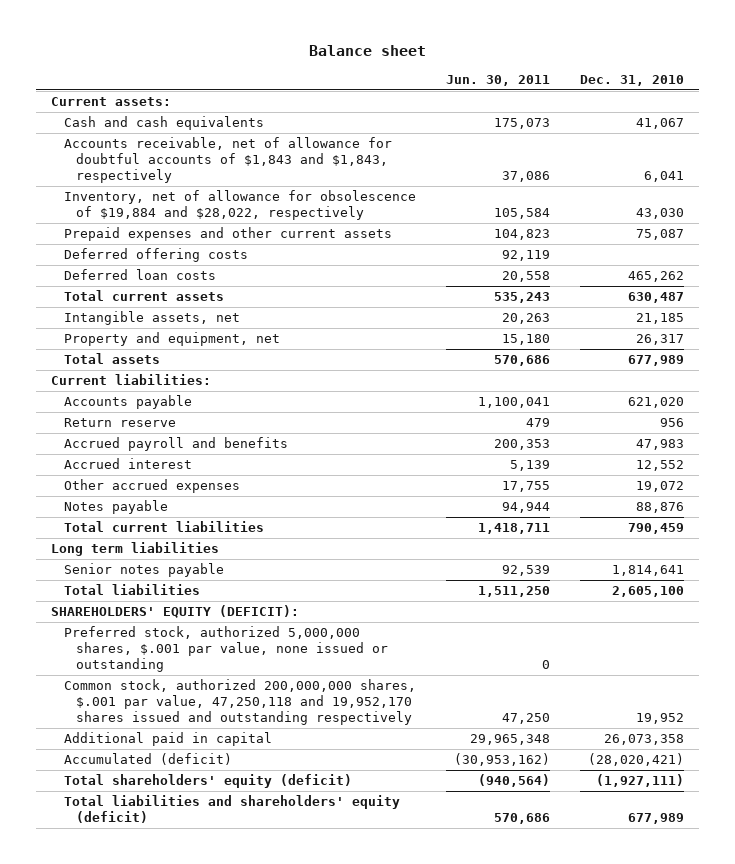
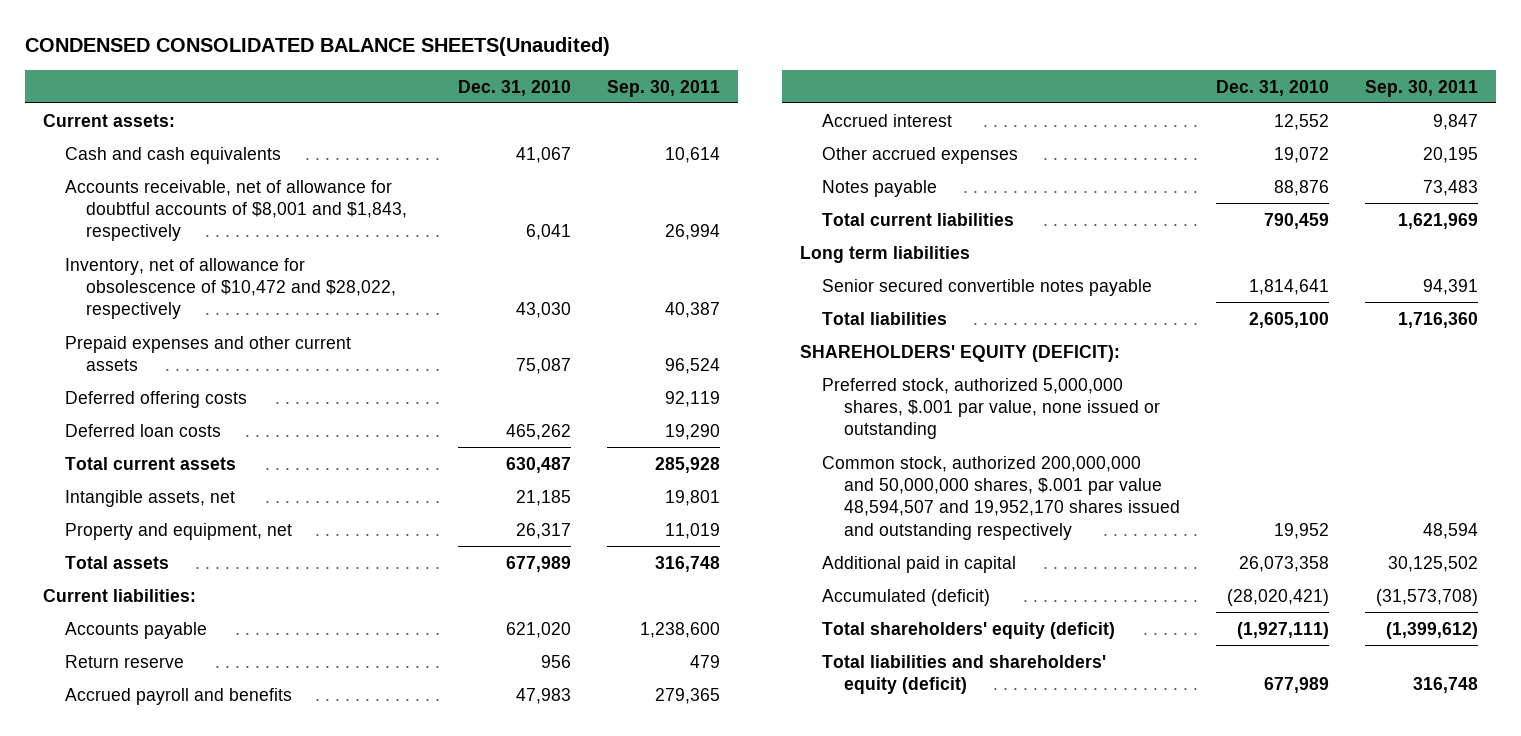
[308,44,426,56] Balance sheet -> [25,37,611,57] CONDENSED CONSOLIDATED BALANCE SHEETS(Unaudited)
[445,74,550,86] Jun. 30, 2011 -> none
none -> [607,79,721,97] Sep. 30, 2011
[63,137,392,183] Accounts receivable, net of allowance for doubtful accounts of $1,843 and $1,843, respectively -> [64,179,408,242] Accounts receivable, net of allowance for doubtful accounts of $8,001 and $1,843, respectively
[63,190,416,221] Inventory, net of allowance for obsolescence of $19,884 and $28,022, respectively -> [64,257,397,320] Inventory, net of allowance for obsolescence of $10,472 and $28,022, respectively
[63,563,224,578] Senior notes payable -> [821,278,1152,296] Senior secured convertible notes payable
[63,679,416,725] Common stock, authorized 200,000,000 shares, $.001 par value, 47,250,118 and 19,952,170 shares issued and outstanding respectively -> [821,455,1180,540] Common stock, authorized 200,000,000 and 50,000,000 shares, $.001 par value 48,594,507 and 19,952,170 shares issued and outstanding respectively

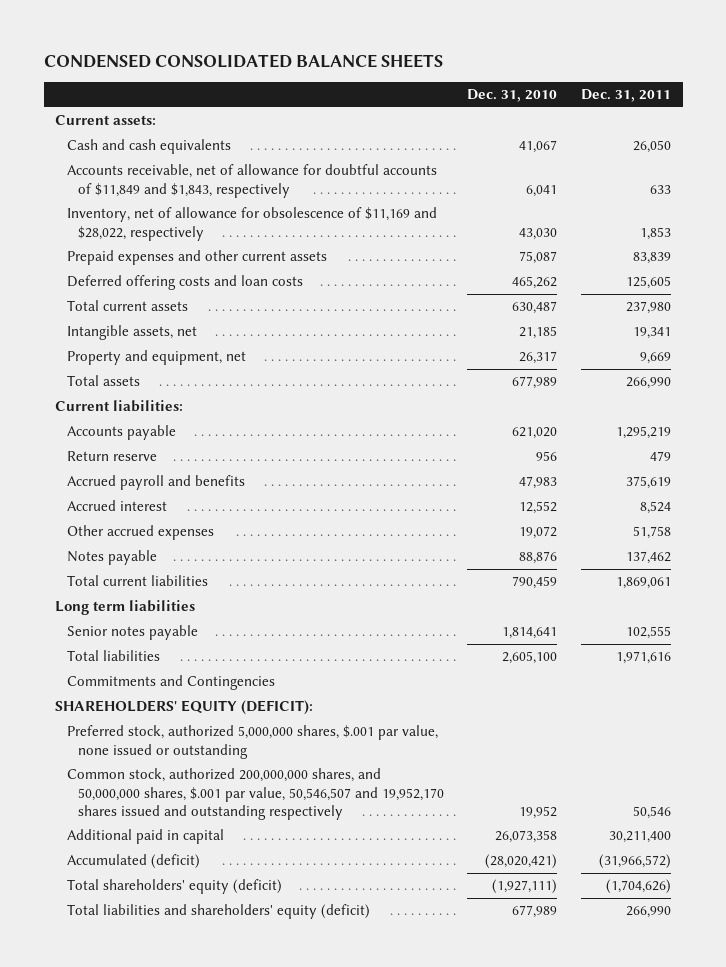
[25,37,611,57] CONDENSED CONSOLIDATED BALANCE SHEETS(Unaudited) -> [43,54,443,69] CONDENSED CONSOLIDATED BALANCE SHEETS
[607,79,721,97] Sep. 30, 2011 -> none
none -> [580,89,671,103] Dec. 31, 2011
[64,179,408,242] Accounts receivable, net of allowance for doubtful accounts of $8,001 and $1,843, respectively -> [66,164,437,198] Accounts receivable, net of allowance for doubtful accounts of $11,849 and $1,843, respectively
[64,257,397,320] Inventory, net of allowance for obsolescence of $10,472 and $28,022, respectively -> [66,207,437,241] Inventory, net of allowance for obsolescence of $11,169 and $28,022, respectively
[64,390,247,408] Deferred offering costs -> none
[64,423,221,437] Deferred loan costs -> [66,275,303,291] Deferred offering costs and loan costs
[821,278,1152,296] Senior secured convertible notes payable -> [66,625,198,641] Senior notes payable
none -> [66,675,275,691] Commitments and Contingencies
[821,455,1180,540] Common stock, authorized 200,000,000 and 50,000,000 shares, $.001 par value 48,594,507 and 19,952,170 shares issued and outstanding respectively -> [66,768,444,820] Common stock, authorized 200,000,000 shares, and 50,000,000 shares, $.001 par value, 50,546,507 and 19,952,170 shares issued and outstanding respectively

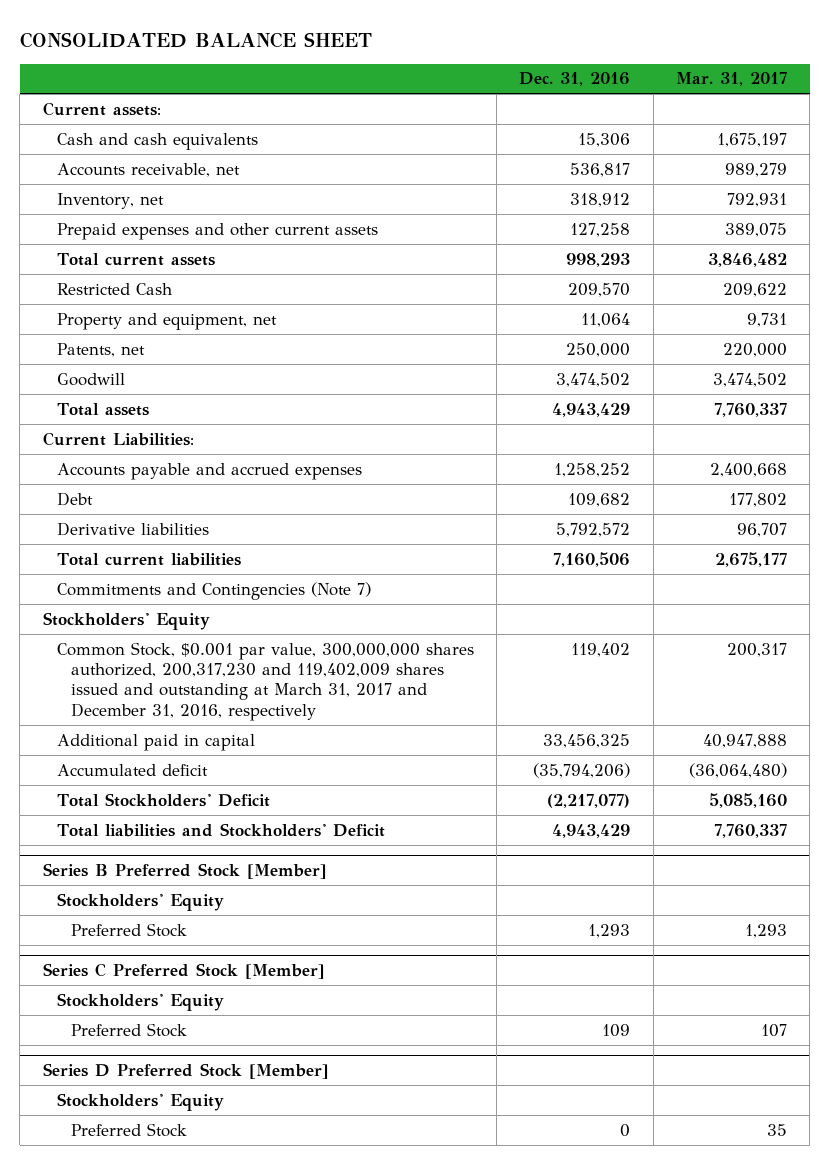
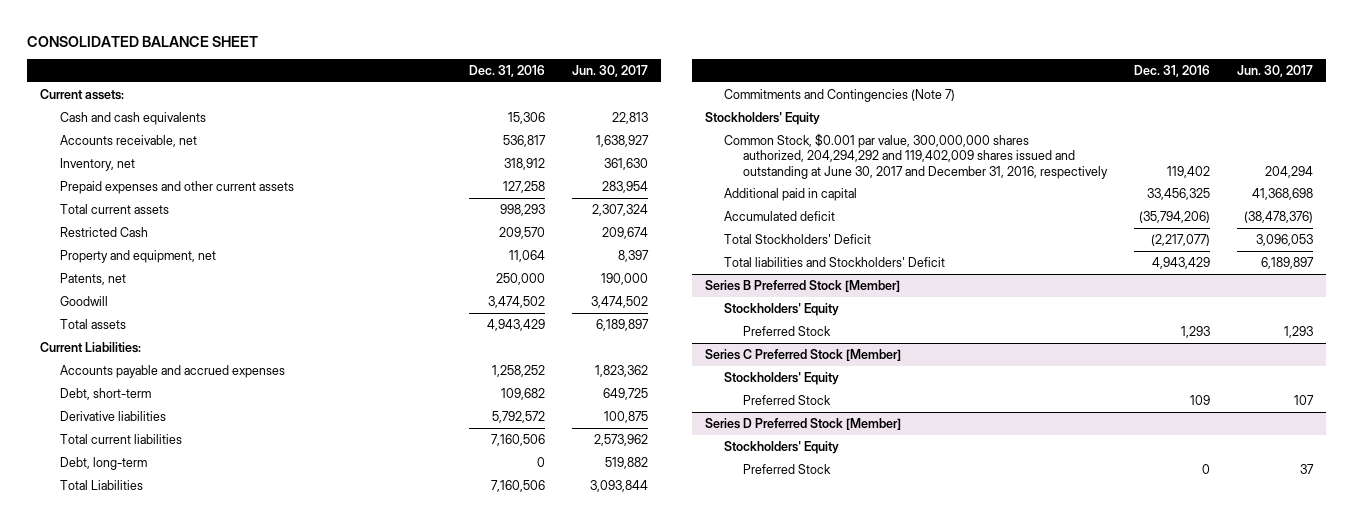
[675,72,787,87] Mar. 31, 2017 -> none
none -> [571,64,648,77] Jun. 30, 2017
[56,491,93,506] Debt -> [59,387,151,400] Debt, short-term
none -> [59,456,147,470] Debt, long-term
none -> [59,479,143,490] Total Liabilities
[56,641,474,721] Common Stock, $0.001 par value, 300,000,000 shares authorized, 200,317,230 and 119,402,009 shares issued and outstanding at March 31, 2017 and December 31, 2016, respectively -> [724,132,1109,179] Common Stock, $0.001 par value, 300,000,000 shares authorized, 204,294,292 and 119,402,009 shares issued and outstanding at June 30, 2017 and December 31, 2016, respectively

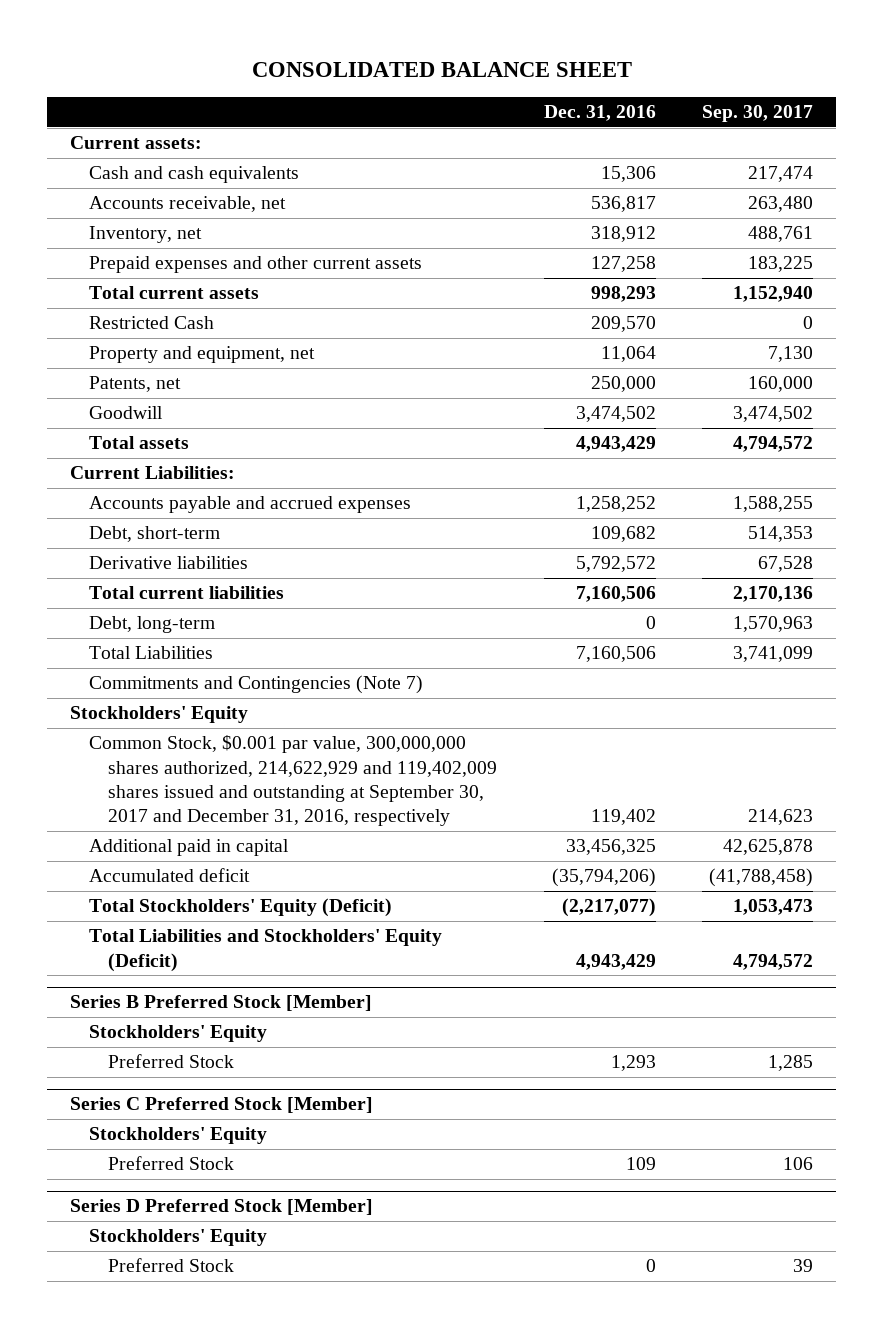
[571,64,648,77] Jun. 30, 2017 -> none
none -> [701,104,813,122] Sep. 30, 2017
[724,132,1109,179] Common Stock, $0.001 par value, 300,000,000 shares authorized, 204,294,292 and 119,402,009 shares issued and outstanding at June 30, 2017 and December 31, 2016, respectively -> [89,735,498,827] Common Stock, $0.001 par value, 300,000,000 shares authorized, 214,622,929 and 119,402,009 shares issued and outstanding at September 30, 2017 and December 31, 2016, respectively
[724,233,872,244] Total Stockholders' Deficit -> [89,898,393,918] Total Stockholders' Equity (Deficit)
[724,256,946,267] Total liabilities and Stockholders' Deficit -> [89,929,443,972] Total Liabilities and Stockholders' Equity (Deficit)

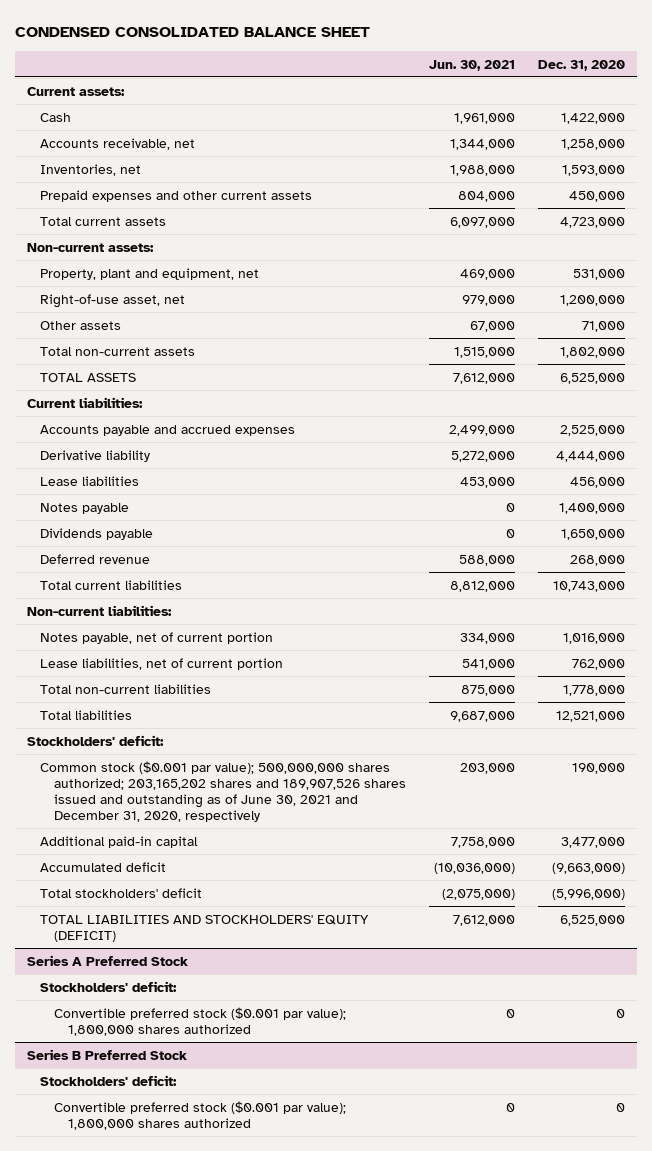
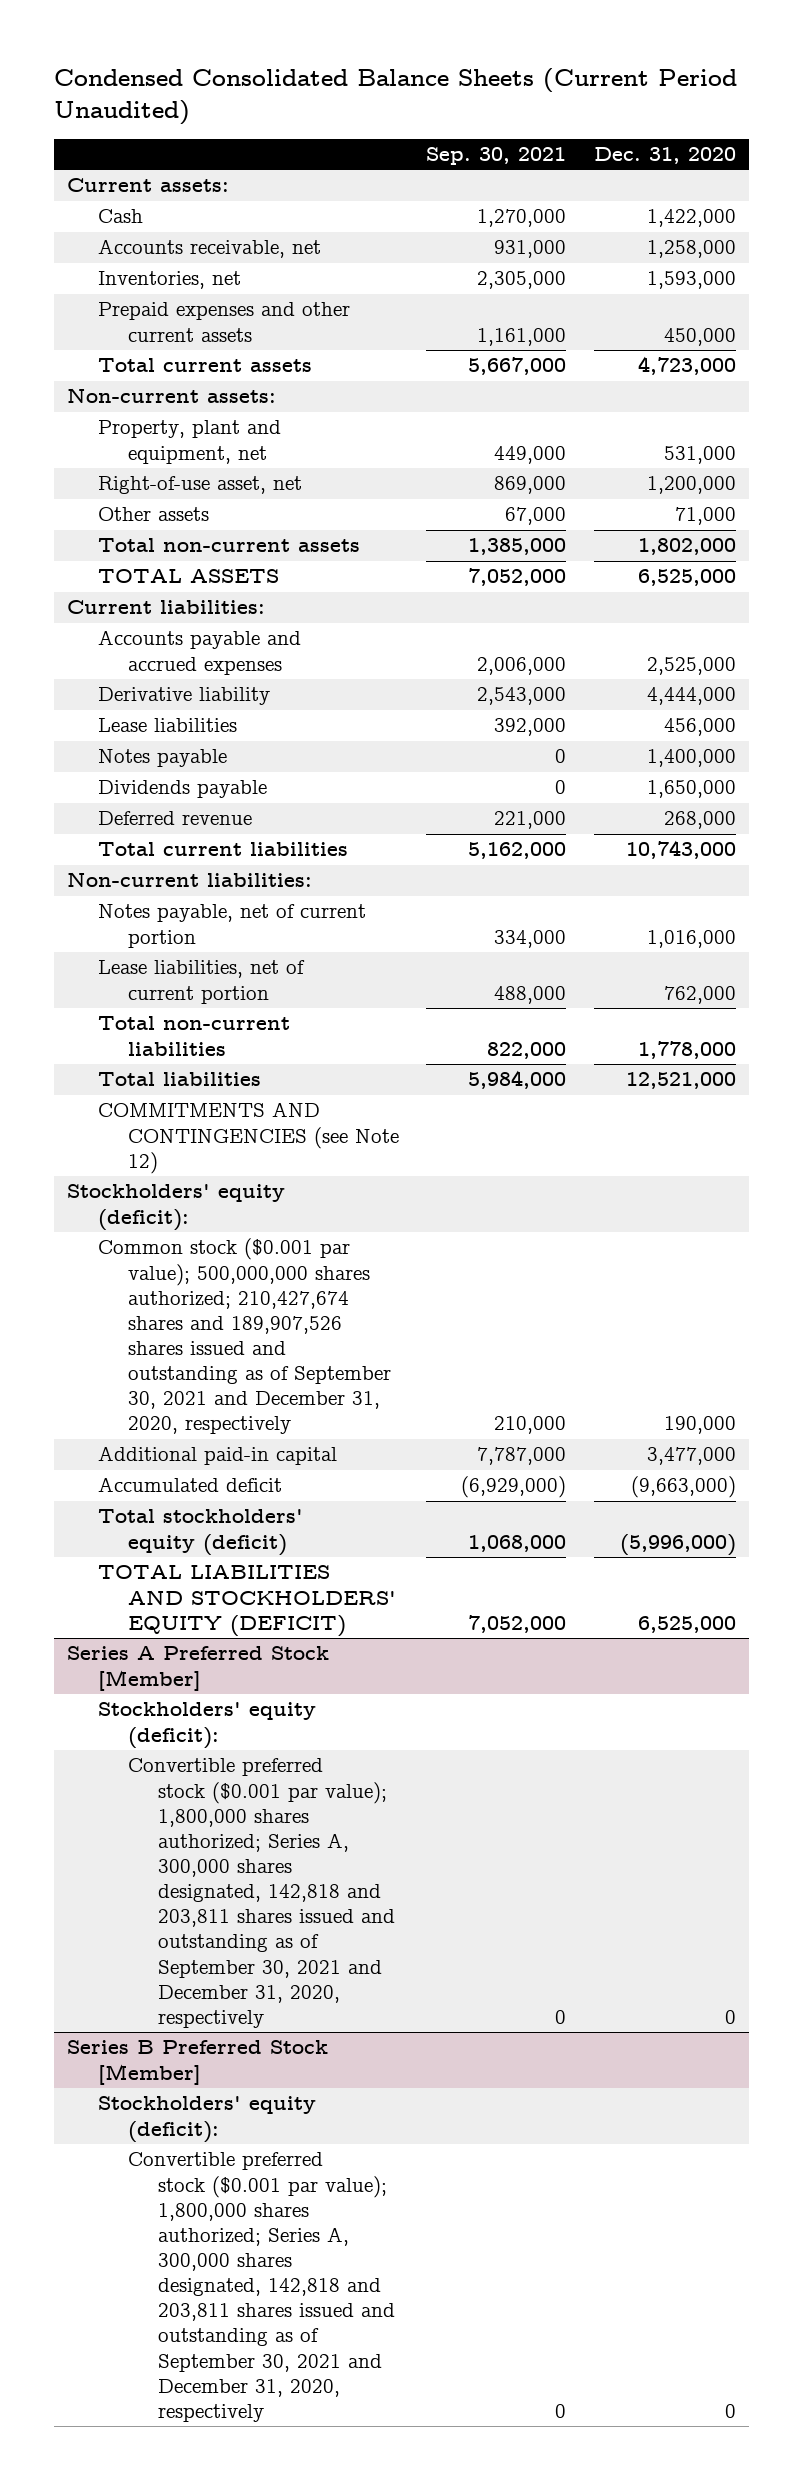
[15,26,371,37] CONDENSED CONSOLIDATED BALANCE SHEET -> [53,67,737,126] Condensed Consolidated Balance Sheets (Current Period Unaudited)
[429,59,516,71] Jun. 30, 2021 -> none
none -> [426,147,567,166] Sep. 30, 2021
none -> [97,1102,399,1174] COMMITMENTS AND CONTINGENCIES (see Note 12)
[26,734,164,746] Stockholders' deficit: -> [67,1184,286,1231] Stockholders' equity (deficit):
[40,760,406,822] Common stock ($0.001 par value); 500,000,000 shares authorized; 203,165,202 shares and 189,907,526 shares issued and outstanding as of June 30, 2021 and December 31, 2020, respectively -> [97,1238,391,1435] Common stock ($0.001 par value); 500,000,000 shares authorized; 210,427,674 shares and 189,907,526 shares issued and outstanding as of September 30, 2021 and December 31, 2020, respectively
[40,887,203,898] Total stockholders' deficit -> [97,1509,303,1556] Total stockholders' equity (deficit)
[26,954,188,966] Series A Preferred Stock -> [67,1646,330,1691] Series A Preferred Stock [Member]
[40,980,178,992] Stockholders' deficit: -> [97,1702,316,1749] Stockholders' equity (deficit):
[53,1006,346,1036] Convertible preferred stock ($0.001 par value); 1,800,000 shares authorized -> [127,1758,396,2028] Convertible preferred stock ($0.001 par value); 1,800,000 shares authorized; Series A, 300,000 shares designated, 142,818 and 203,811 shares issued and outstanding as of September 30, 2021 and December 31, 2020, respectively
[26,1048,187,1060] Series B Preferred Stock -> [67,2040,329,2085] Series B Preferred Stock [Member]
[40,1074,178,1086] Stockholders' deficit: -> [97,2096,316,2143] Stockholders' equity (deficit):
[53,1100,346,1130] Convertible preferred stock ($0.001 par value); 1,800,000 shares authorized -> [127,2152,396,2422] Convertible preferred stock ($0.001 par value); 1,800,000 shares authorized; Series A, 300,000 shares designated, 142,818 and 203,811 shares issued and outstanding as of September 30, 2021 and December 31, 2020, respectively

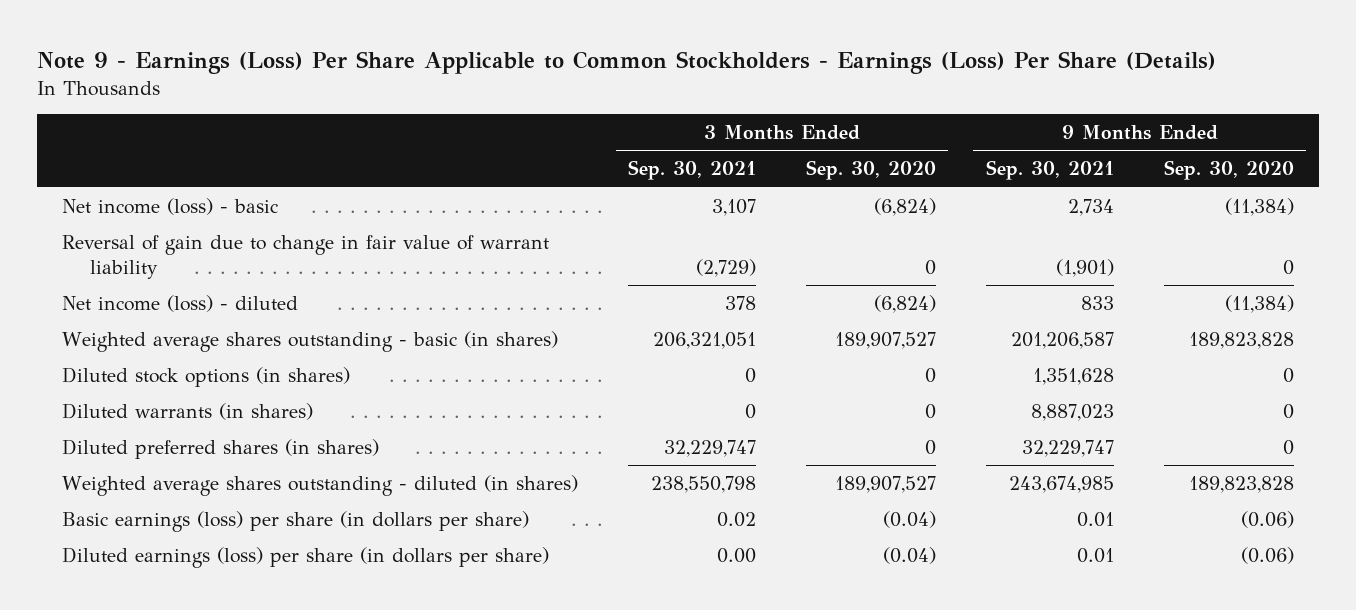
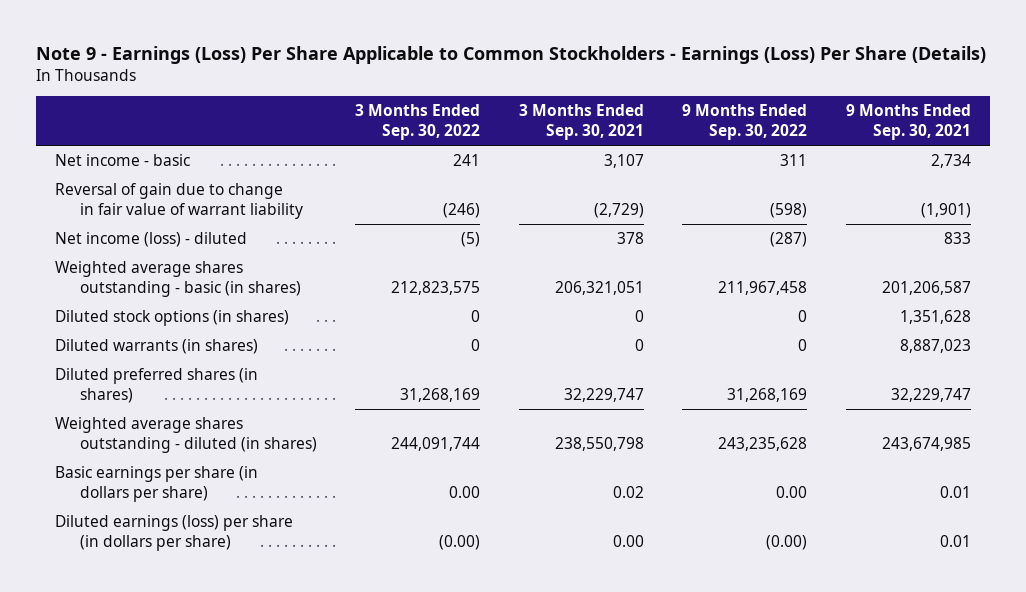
[806,160,937,181] Sep. 30, 2020 -> none
[1163,160,1294,181] Sep. 30, 2020 -> none
none -> [355,104,481,141] 3 Months Ended Sep. 30, 2022
none -> [682,104,808,141] 9 Months Ended Sep. 30, 2022
[62,197,279,215] Net income (loss) - basic -> [54,154,190,167] Net income - basic
[62,510,530,532] Basic earnings (loss) per share (in dollars per share) -> [54,466,258,503] Basic earnings per share (in dollars per share)

